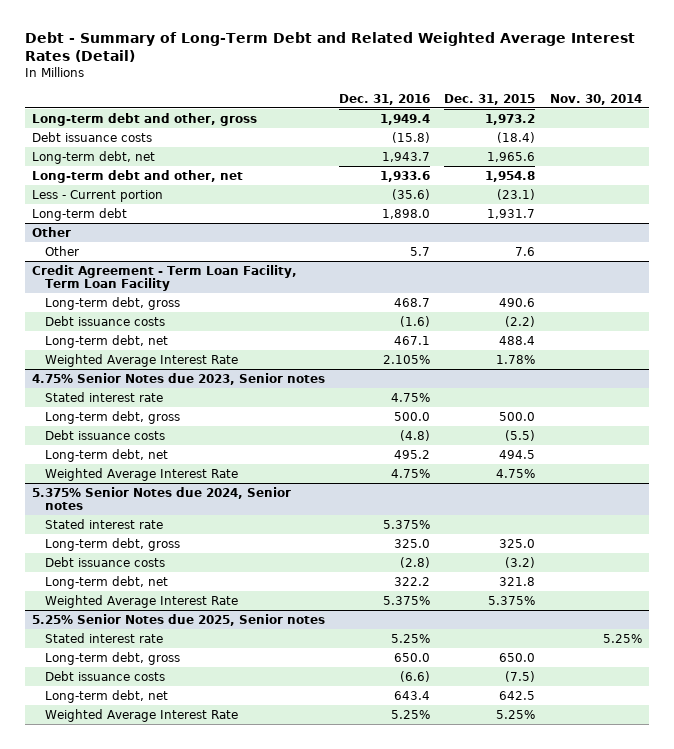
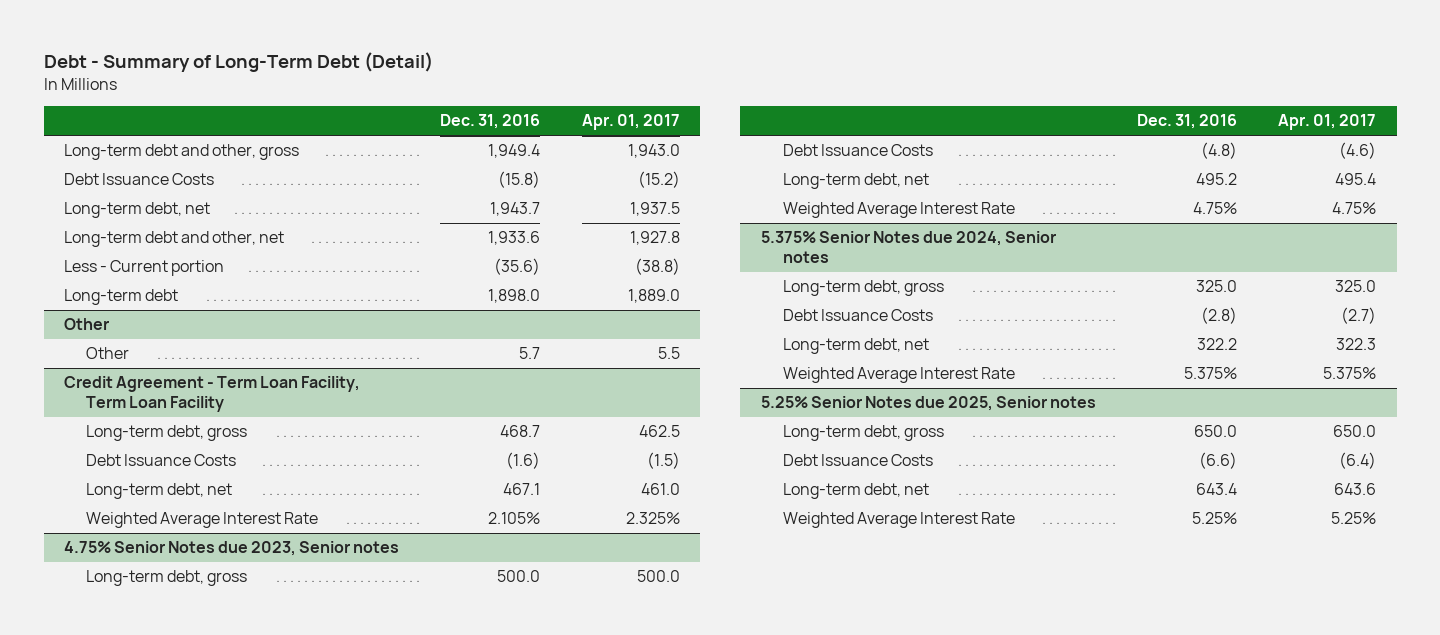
[25,32,636,63] Debt - Summary of Long-Term Debt and Related Weighted Average Interest Rates (Detail) -> [43,52,433,73] Debt - Summary of Long-Term Debt (Detail)
[444,93,536,105] Dec. 31, 2015 -> none
[549,93,642,105] Nov. 30, 2014 -> none
none -> [581,114,680,131] Apr. 01, 2017
[32,131,153,142] Debt issuance costs -> [64,173,215,186] Debt Issuance Costs
[44,315,165,326] Debt issuance costs -> [86,454,237,467] Debt Issuance Costs
[44,391,163,402] Stated interest rate -> none
[44,429,165,440] Debt issuance costs -> [782,144,933,157] Debt Issuance Costs
[44,518,163,529] Stated interest rate -> none
[44,556,165,567] Debt issuance costs -> [782,309,933,322] Debt Issuance Costs
[44,632,163,643] Stated interest rate -> none
[44,670,165,681] Debt issuance costs -> [782,454,933,467] Debt Issuance Costs

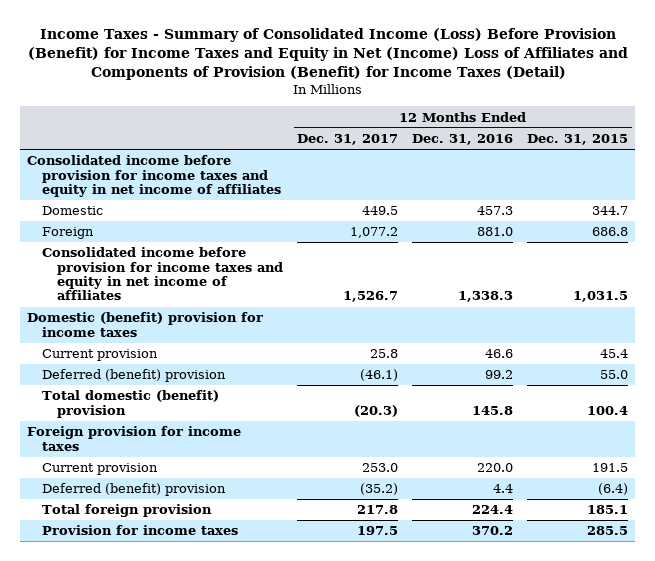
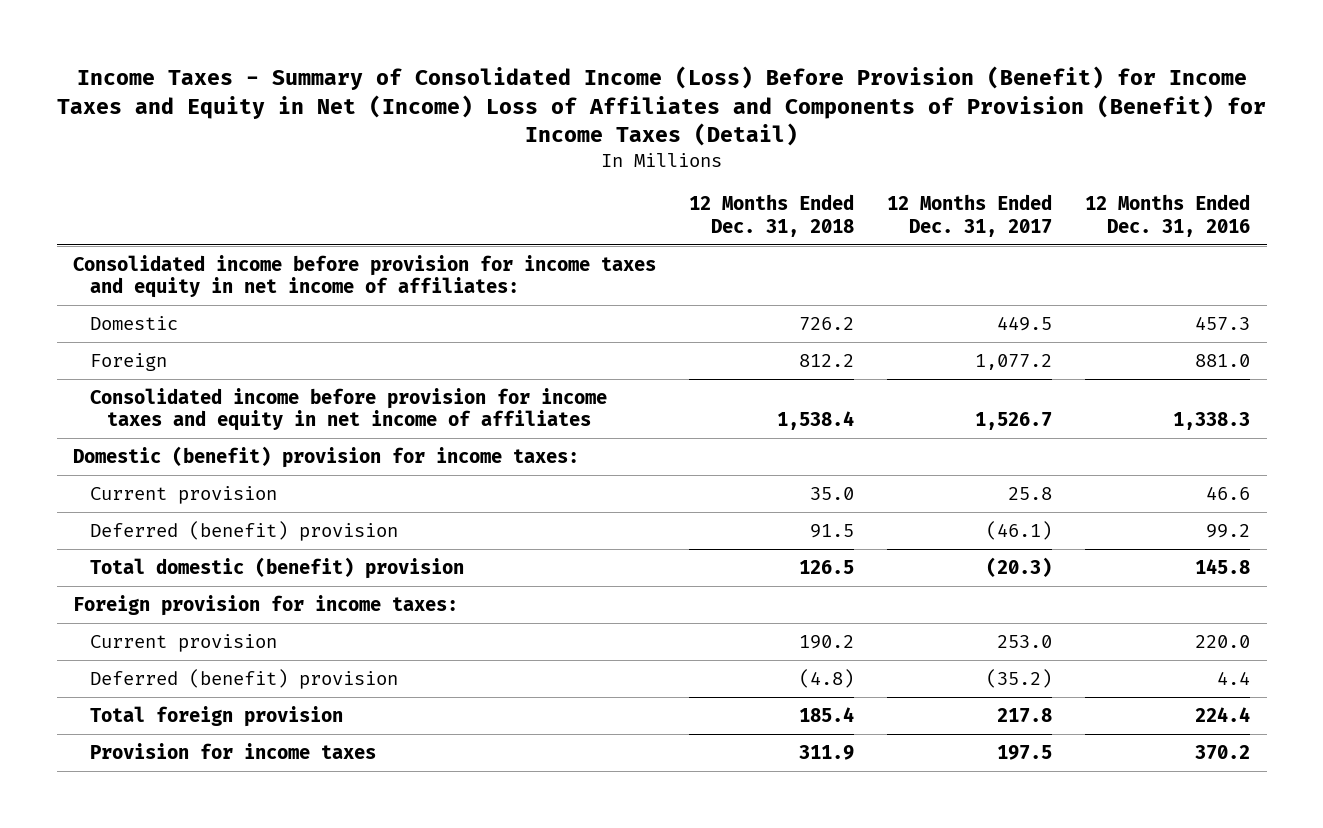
[527,133,629,145] Dec. 31, 2015 -> none
none -> [689,194,855,237] 12 Months Ended Dec. 31, 2018
[27,155,282,198] Consolidated income before provision for income taxes and equity in net income of affiliates -> [73,254,657,299] Consolidated income before provision for income taxes and equity in net income of affiliates:
[27,312,264,337] Domestic (benefit) provision for income taxes -> [73,445,580,468] Domestic (benefit) provision for income taxes:
[27,426,242,451] Foreign provision for income taxes -> [73,594,459,616] Foreign provision for income taxes:

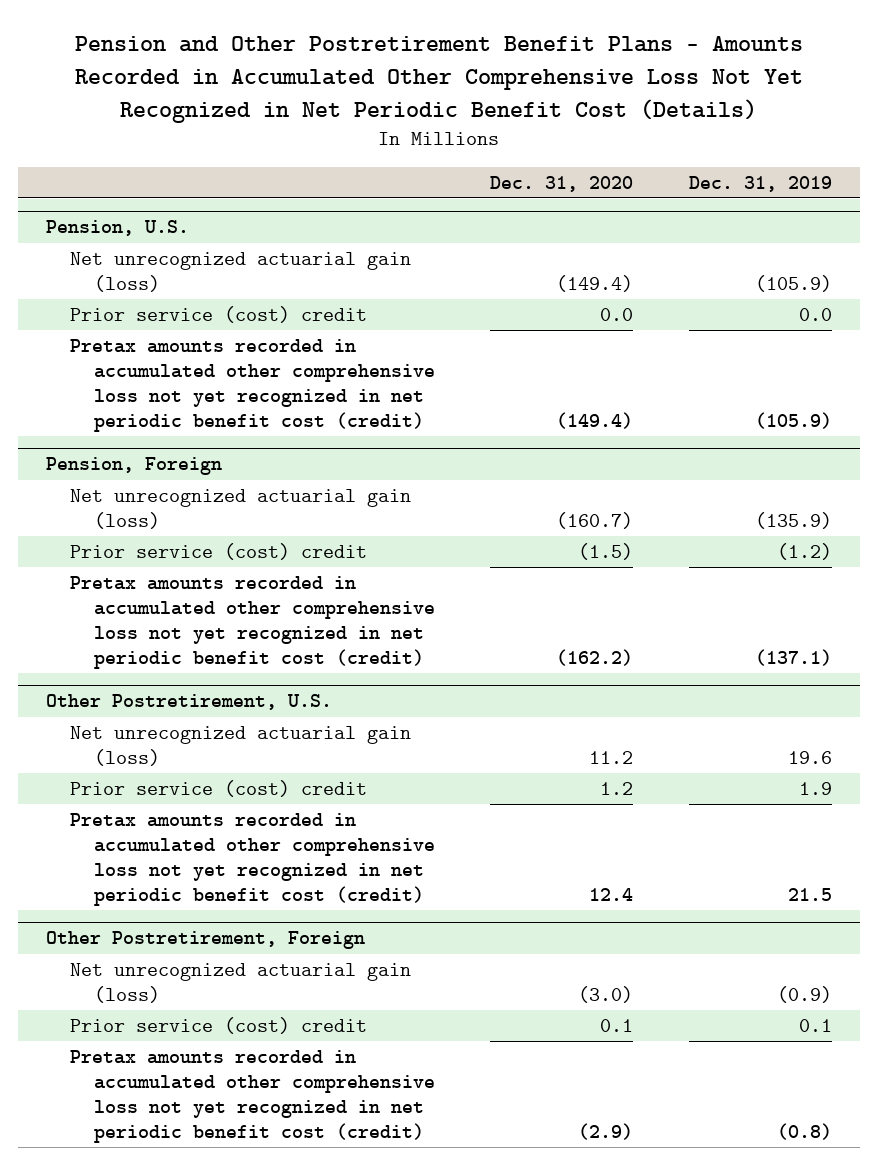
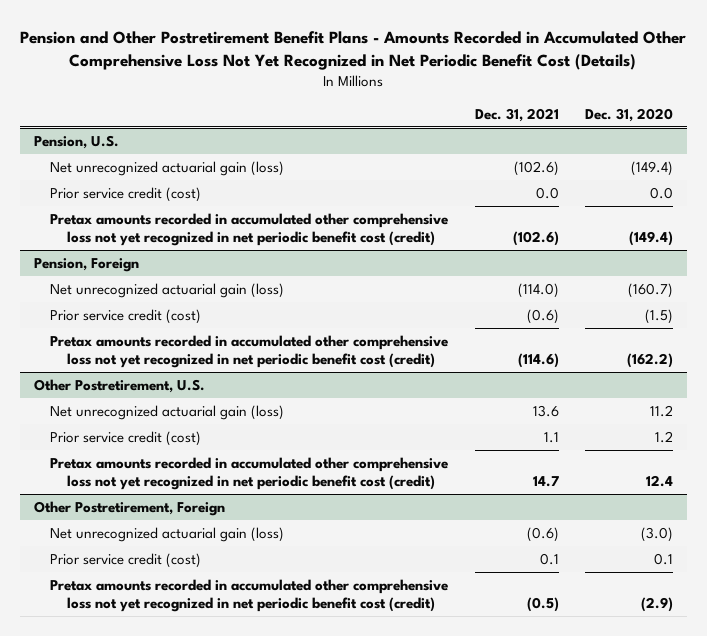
[689,175,833,192] Dec. 31, 2019 -> none
none -> [474,107,559,122] Dec. 31, 2021
[69,306,367,324] Prior service (cost) credit -> [50,186,202,202] Prior service credit (cost)
[69,543,367,561] Prior service (cost) credit -> [50,308,202,324] Prior service credit (cost)
[69,780,367,798] Prior service (cost) credit -> [50,430,202,446] Prior service credit (cost)
[69,1017,367,1035] Prior service (cost) credit -> [50,552,202,568] Prior service credit (cost)

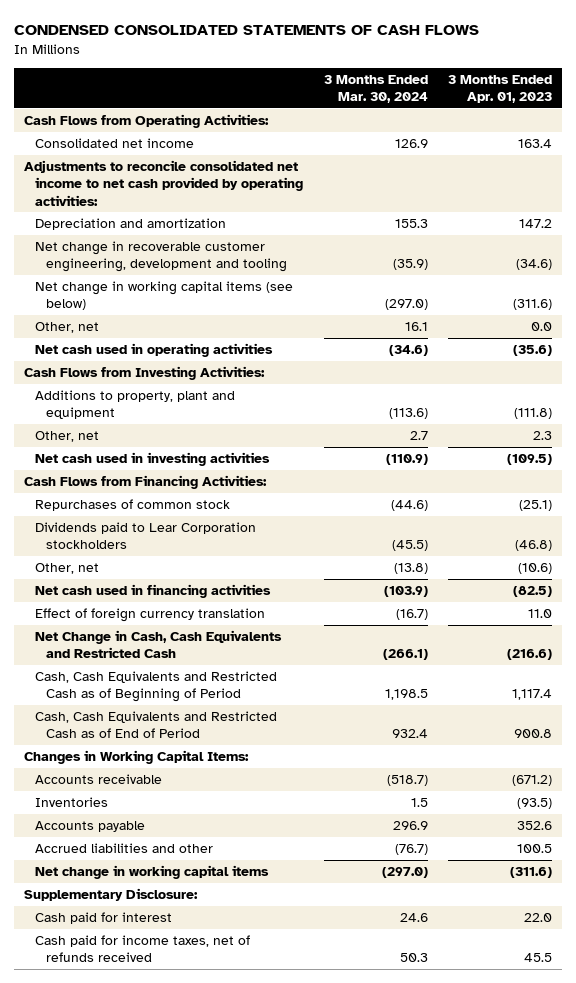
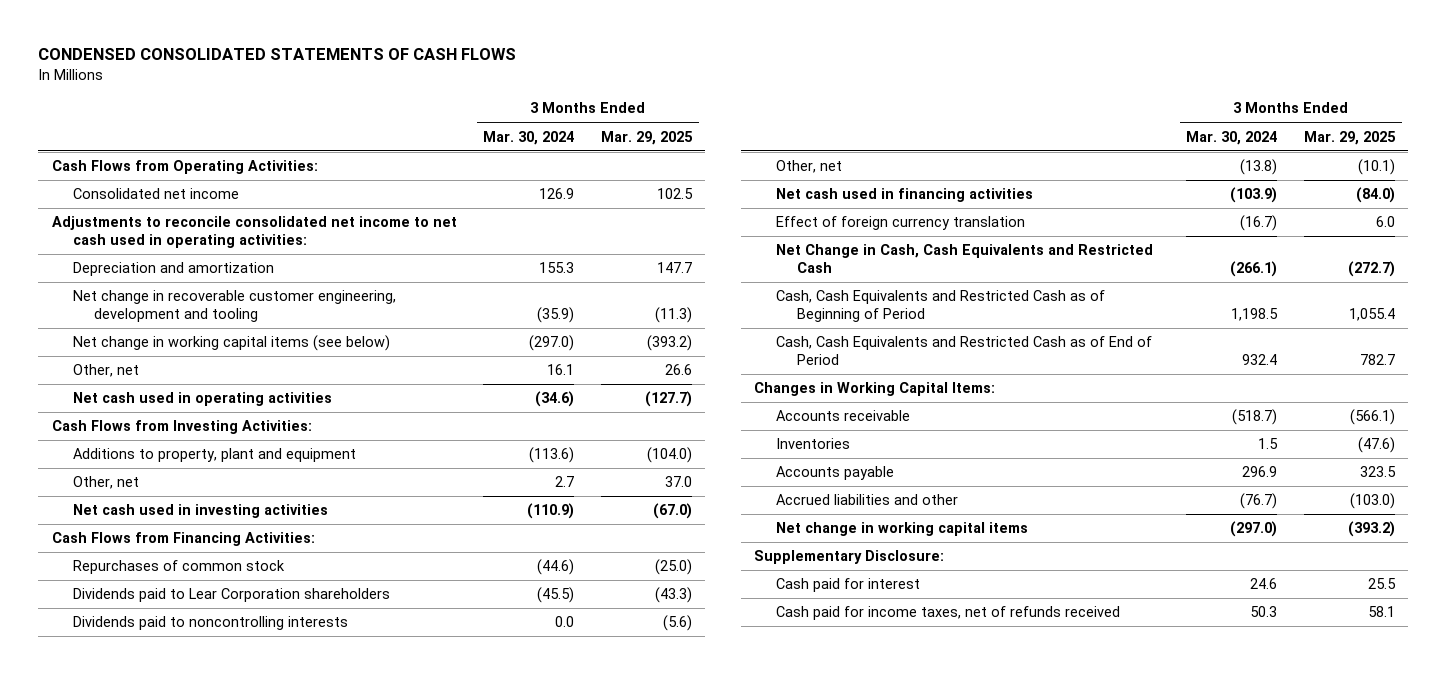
[448,74,553,104] 3 Months Ended Apr. 01, 2023 -> none
none -> [601,130,694,145] Mar. 29, 2025
[24,160,304,206] Adjustments to reconcile consolidated net income to net cash provided by operating activities: -> [51,216,457,248] Adjustments to reconcile consolidated net income to net cash used in operating activities:
[35,522,257,550] Dividends paid to Lear Corporation stockholders -> [72,588,390,603] Dividends paid to Lear Corporation shareholders
none -> [72,616,348,631] Dividends paid to noncontrolling interests

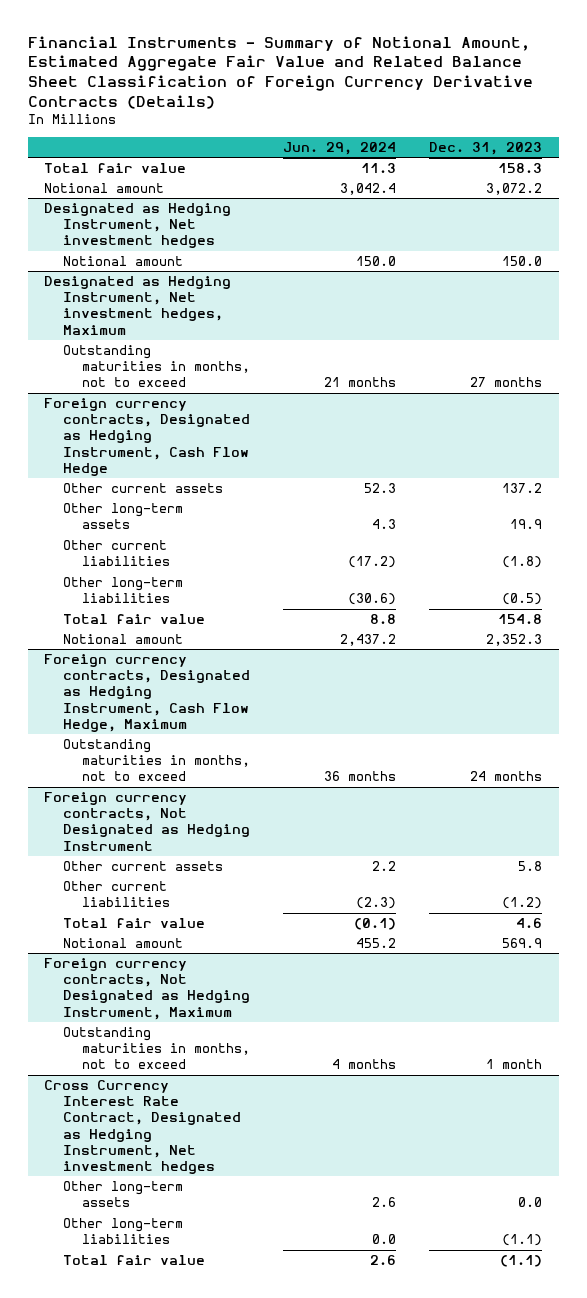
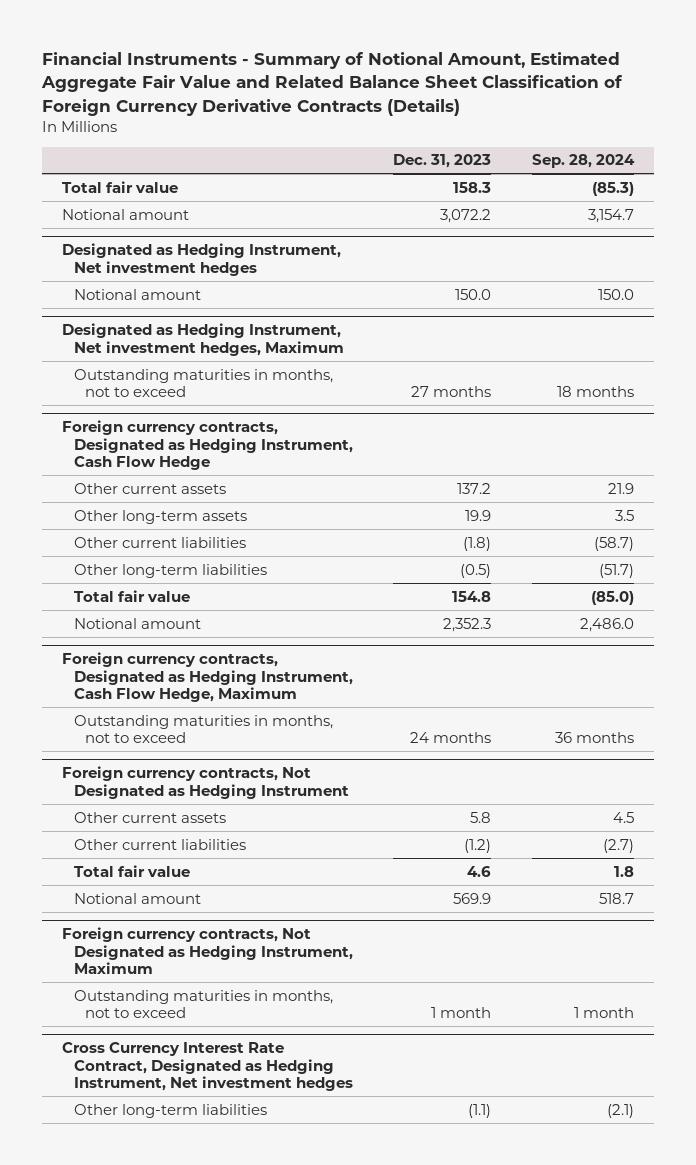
[283,142,397,156] Jun. 29, 2024 -> none
none -> [532,154,636,169] Sep. 28, 2024
[63,1180,184,1208] Other long-term assets -> none
[63,1254,206,1265] Total fair value -> none

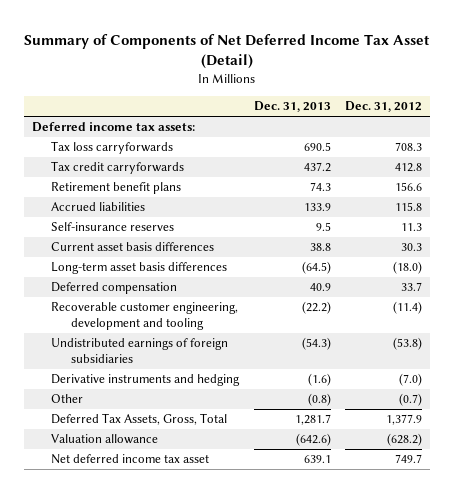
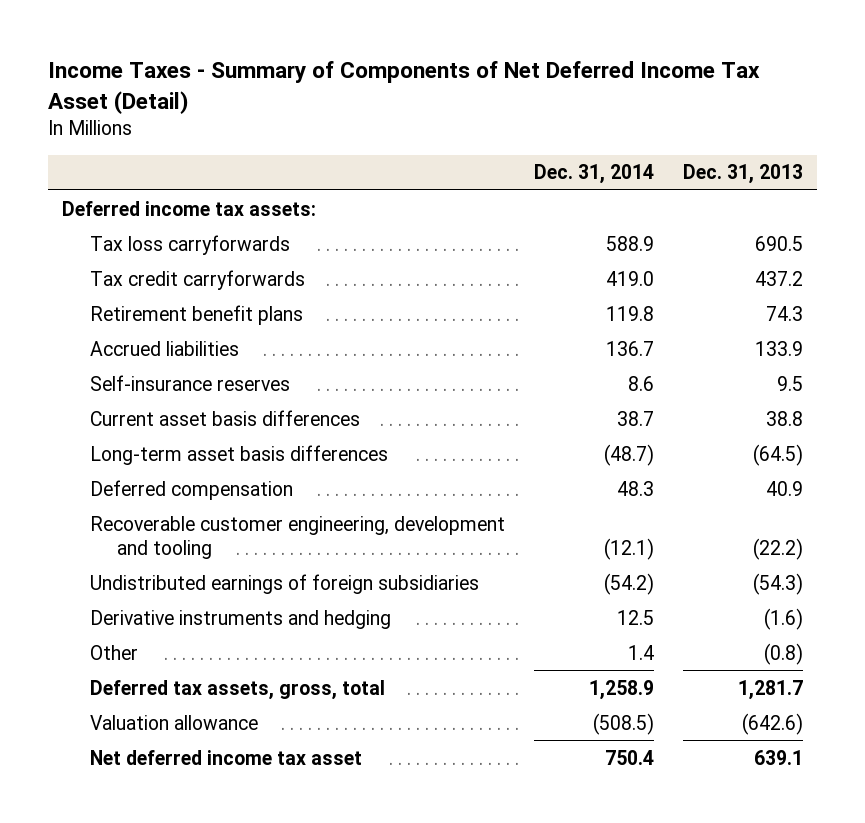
[23,33,430,70] Summary of Components of Net Deferred Income Tax Asset (Detail) -> [47,61,760,114] Income Taxes - Summary of Components of Net Deferred Income Tax Asset (Detail)
[345,101,423,113] Dec. 31, 2012 -> none
none -> [533,164,654,185] Dec. 31, 2014
[51,413,228,426] Deferred Tax Assets, Gross, Total -> [89,679,385,700] Deferred tax assets, gross, total

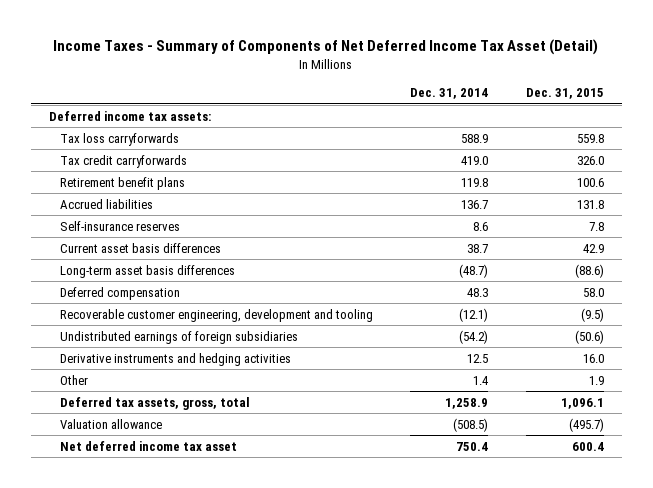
[682,164,803,185] Dec. 31, 2013 -> none
none -> [525,88,604,100] Dec. 31, 2015
[89,609,391,629] Derivative instruments and hedging -> [59,352,291,366] Derivative instruments and hedging activities

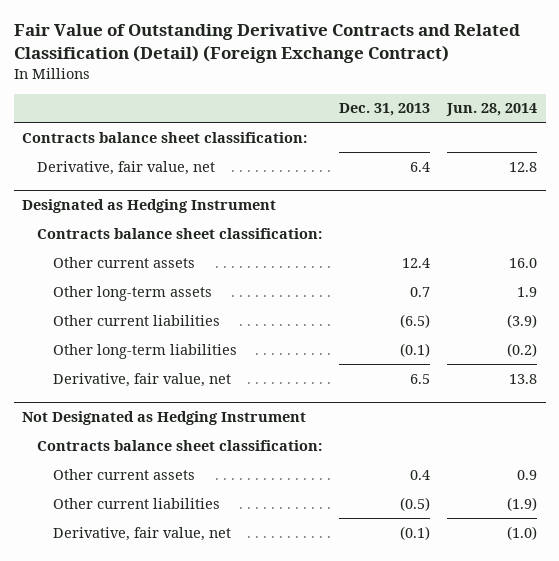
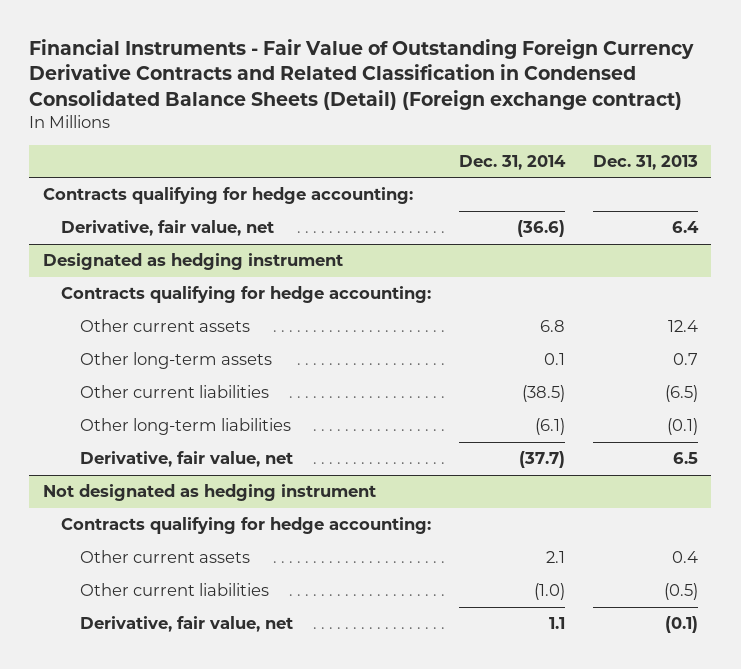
[13,24,520,64] Fair Value of Outstanding Derivative Contracts and Related Classification (Detail) (Foreign Exchange Contract) -> [29,38,695,111] Financial Instruments - Fair Value of Outstanding Foreign Currency Derivative Contracts and Related Classification in Condensed Consolidated Balance Sheets (Detail) (Foreign exchange contract)
[446,103,538,117] Jun. 28, 2014 -> none
none -> [459,154,567,170] Dec. 31, 2014
[22,131,308,143] Contracts balance sheet classification: -> [43,187,414,205] Contracts qualifying for hedge accounting:
[22,198,277,213] Designated as Hedging Instrument -> [43,253,344,271] Designated as hedging instrument
[37,227,323,239] Contracts balance sheet classification: -> [61,286,432,304] Contracts qualifying for hedge accounting:
[22,410,307,425] Not Designated as Hedging Instrument -> [43,484,377,502] Not designated as hedging instrument
[37,439,323,451] Contracts balance sheet classification: -> [61,517,432,535] Contracts qualifying for hedge accounting:

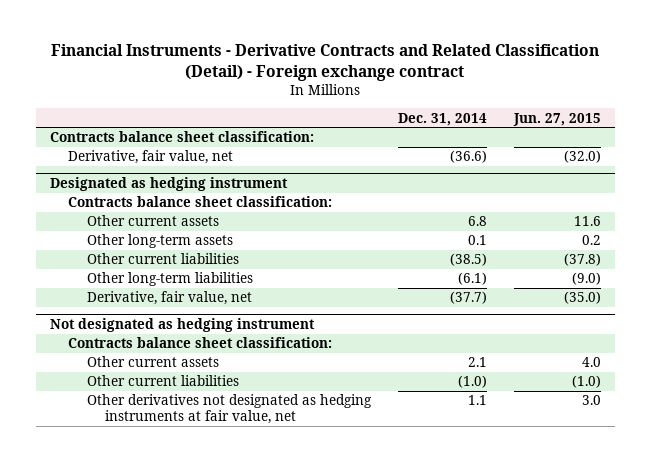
[29,38,695,111] Financial Instruments - Fair Value of Outstanding Foreign Currency Derivative Contracts and Related Classification in Condensed Consolidated Balance Sheets (Detail) (Foreign exchange contract) -> [51,44,600,82] Financial Instruments - Derivative Contracts and Related Classification (Detail) - Foreign exchange contract
[592,154,698,170] Dec. 31, 2013 -> none
none -> [513,112,602,126] Jun. 27, 2015
[43,187,414,205] Contracts qualifying for hedge accounting: -> [49,131,314,143] Contracts balance sheet classification:
[61,286,432,304] Contracts qualifying for hedge accounting: -> [68,196,333,208] Contracts balance sheet classification:
[61,517,432,535] Contracts qualifying for hedge accounting: -> [68,337,333,349] Contracts balance sheet classification:
[79,616,293,633] Derivative, fair value, net -> none
none -> [86,394,372,424] Other derivatives not designated as hedging instruments at fair value, net

